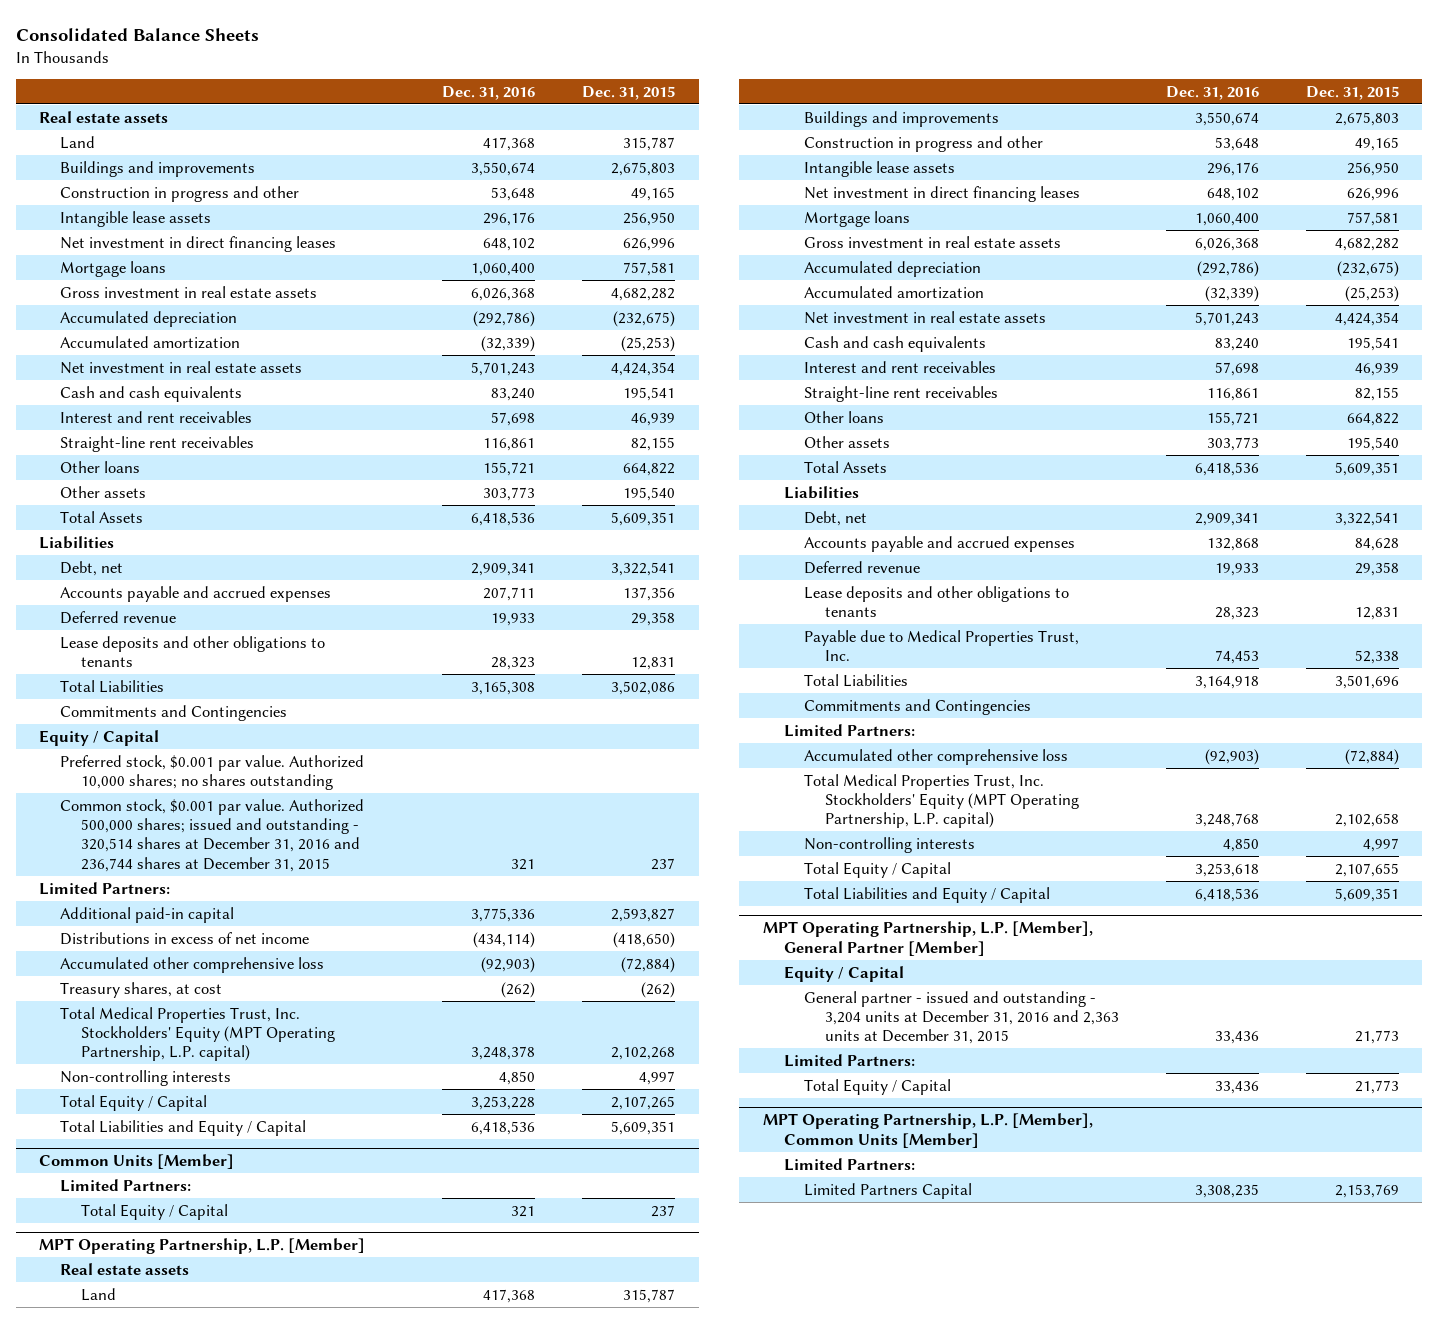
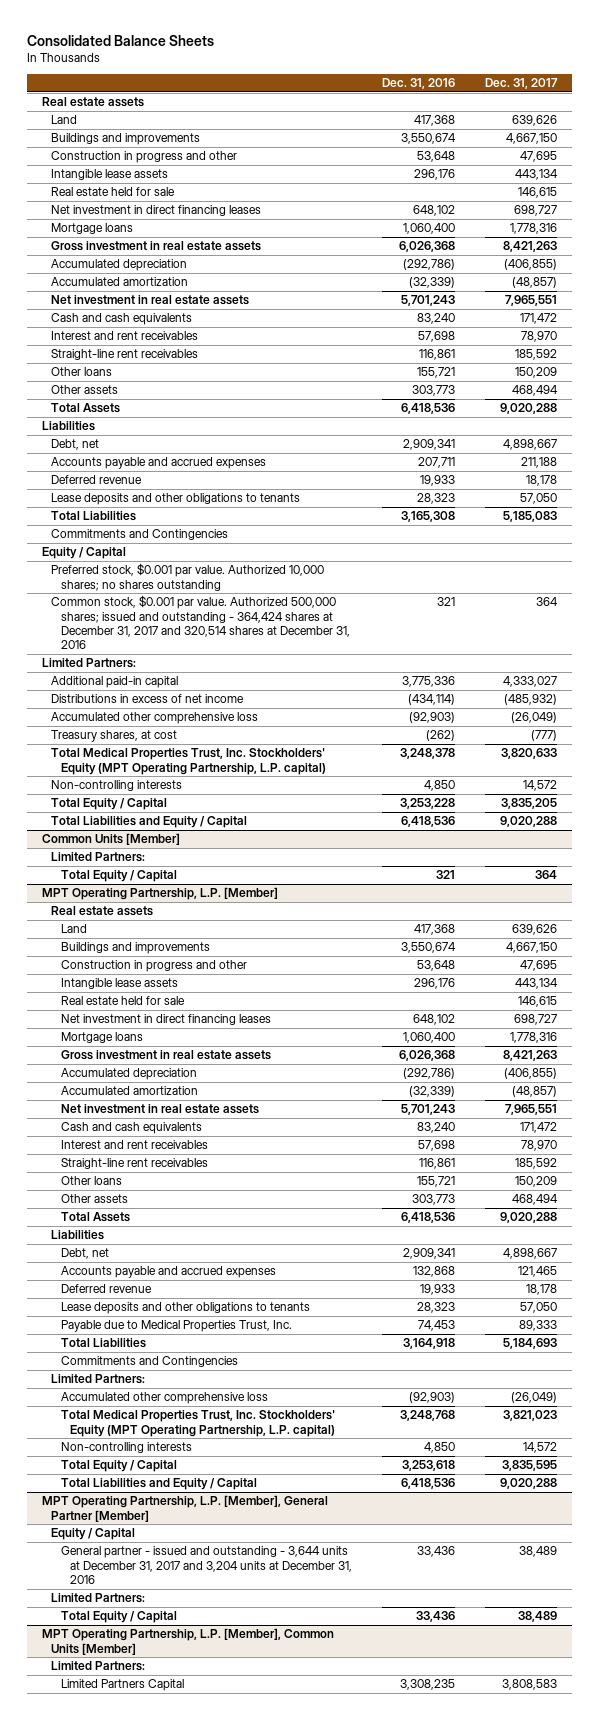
[582,85,676,100] Dec. 31, 2015 -> none
none -> [485,78,559,90] Dec. 31, 2017
none -> [51,187,176,197] Real estate held for sale
[59,798,364,872] Common stock, $0.001 par value. Authorized 500,000 shares; issued and outstanding - 320,514 shares at December 31, 2016 and 236,744 shares at December 31, 2015 -> [51,595,350,650] Common stock, $0.001 par value. Authorized 500,000 shares; issued and outstanding - 364,424 shares at December 31, 2017 and 320,514 shares at December 31, 2016
none -> [60,996,185,1006] Real estate held for sale
[804,990,1120,1045] General partner - issued and outstanding - 3,204 units at December 31, 2016 and 2,363 units at December 31, 2015 -> [60,1546,353,1584] General partner - issued and outstanding - 3,644 units at December 31, 2017 and 3,204 units at December 31, 2016

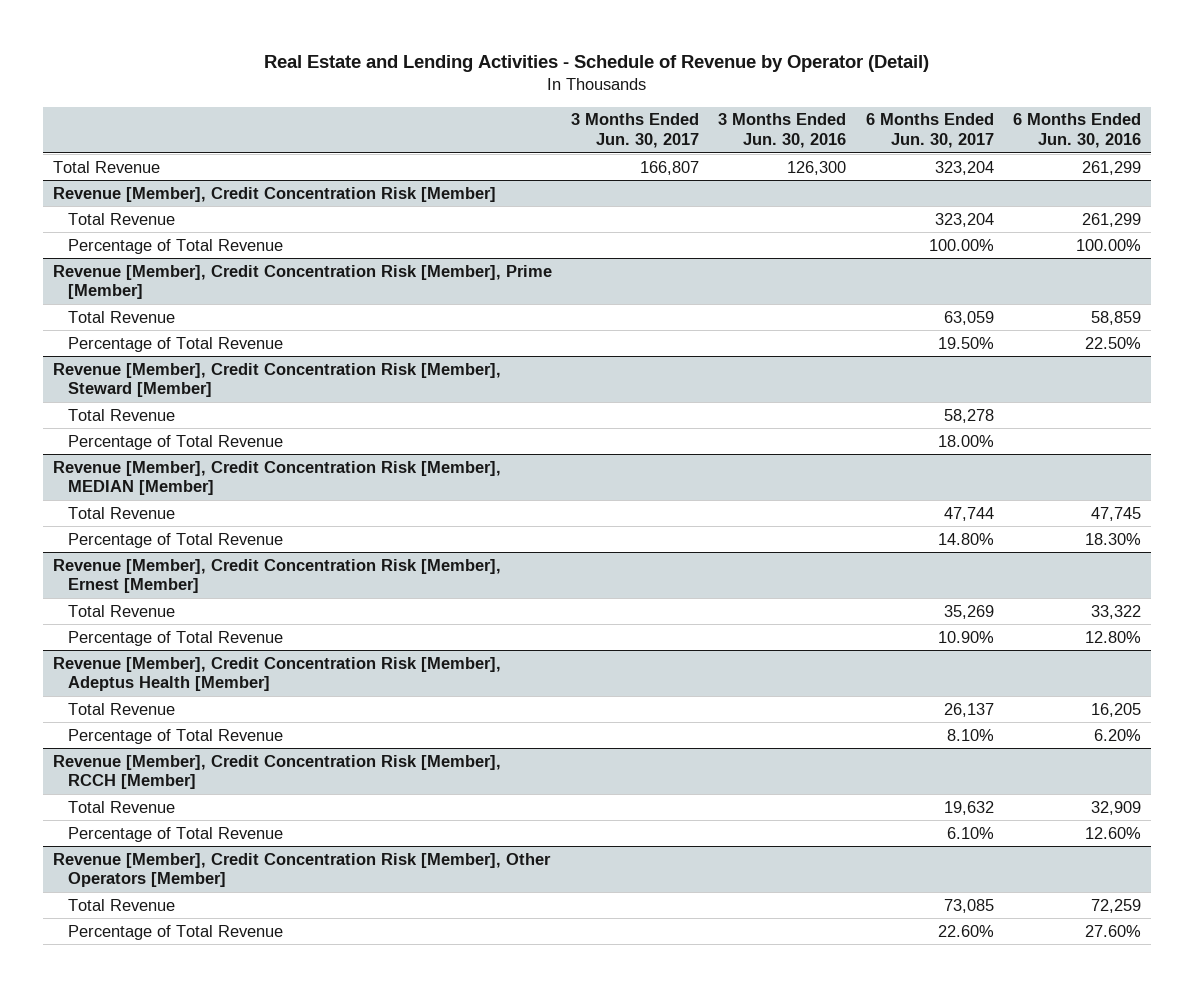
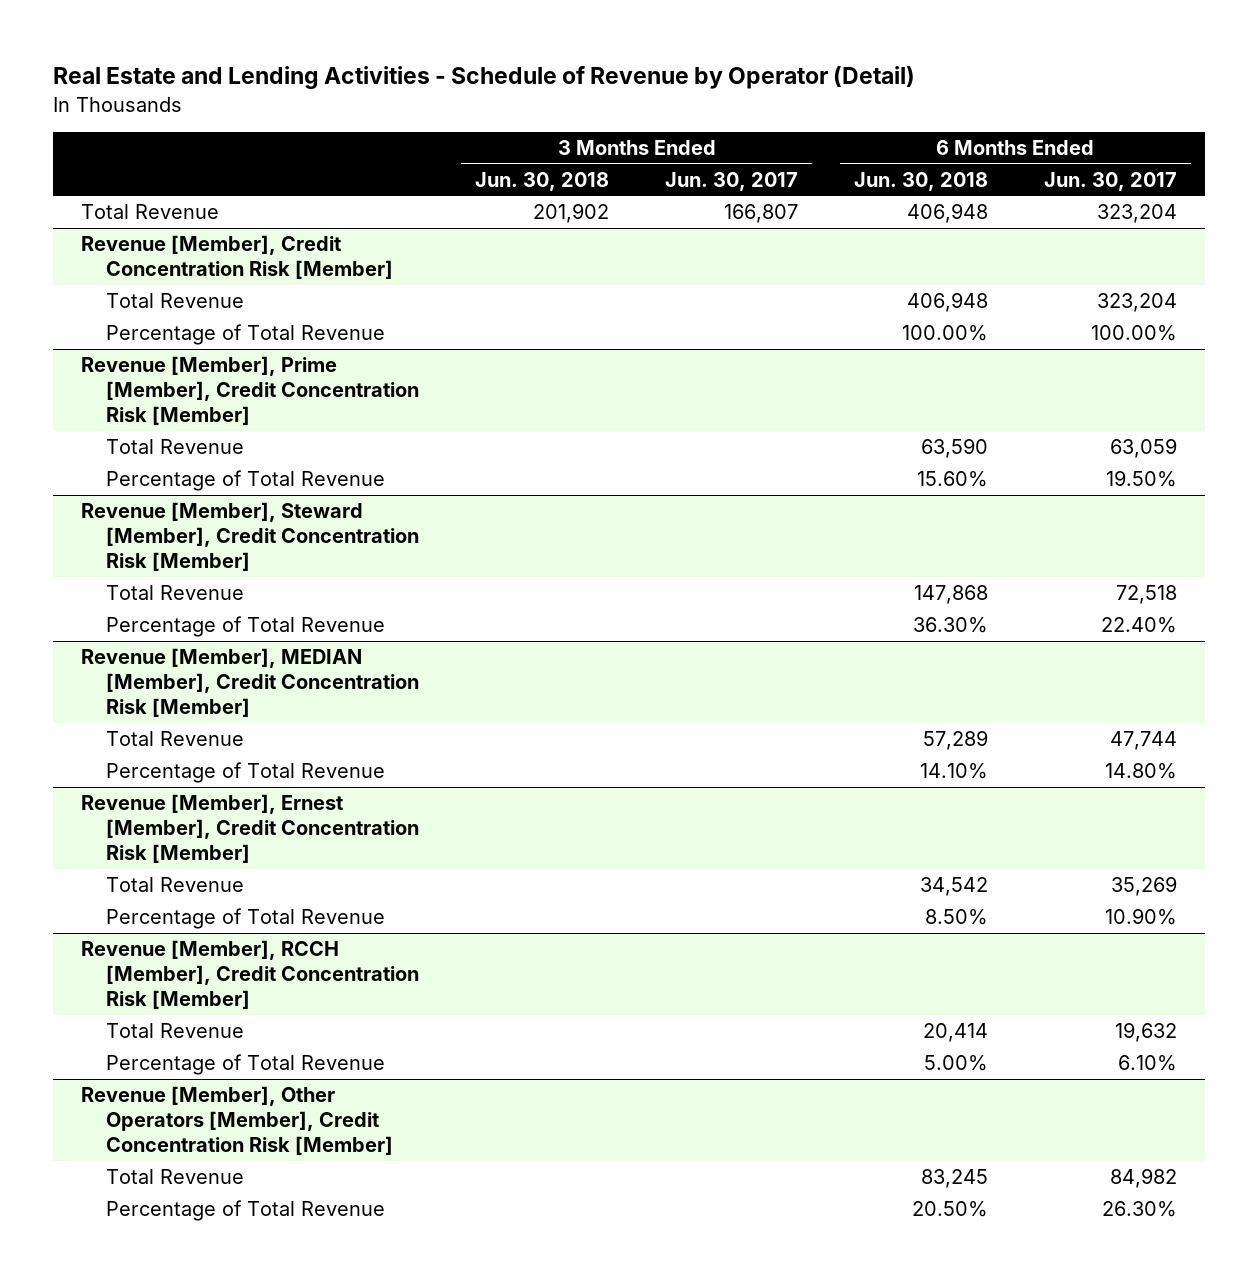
[718,113,847,149] 3 Months Ended Jun. 30, 2016 -> none
[1013,113,1142,149] 6 Months Ended Jun. 30, 2016 -> none
none -> [475,171,610,191] Jun. 30, 2018
none -> [854,171,989,191] Jun. 30, 2018
[52,264,552,300] Revenue [Member], Credit Concentration Risk [Member], Prime [Member] -> [81,356,420,426] Revenue [Member], Prime [Member], Credit Concentration Risk [Member]
[52,362,501,398] Revenue [Member], Credit Concentration Risk [Member], Steward [Member] -> [81,502,420,572] Revenue [Member], Steward [Member], Credit Concentration Risk [Member]
[943,408,994,423] 58,278 -> [1115,585,1177,605] 72,518
[937,434,994,447] 18.00% -> [1100,617,1177,634] 22.40%
[52,460,501,496] Revenue [Member], Credit Concentration Risk [Member], MEDIAN [Member] -> [81,648,420,718] Revenue [Member], MEDIAN [Member], Credit Concentration Risk [Member]
[52,558,501,594] Revenue [Member], Credit Concentration Risk [Member], Ernest [Member] -> [81,794,420,864] Revenue [Member], Ernest [Member], Credit Concentration Risk [Member]
[52,656,501,692] Revenue [Member], Credit Concentration Risk [Member], Adeptus Health [Member] -> none
[67,702,175,715] Total Revenue -> none
[67,728,283,744] Percentage of Total Revenue -> none
[52,754,501,790] Revenue [Member], Credit Concentration Risk [Member], RCCH [Member] -> [81,940,420,1010] Revenue [Member], RCCH [Member], Credit Concentration Risk [Member]
[52,852,551,888] Revenue [Member], Credit Concentration Risk [Member], Other Operators [Member] -> [81,1086,394,1156] Revenue [Member], Other Operators [Member], Credit Concentration Risk [Member]
[943,898,994,913] 73,085 -> [1109,1168,1177,1189] 84,982
[937,924,994,937] 22.60% -> [1101,1201,1177,1218] 26.30%

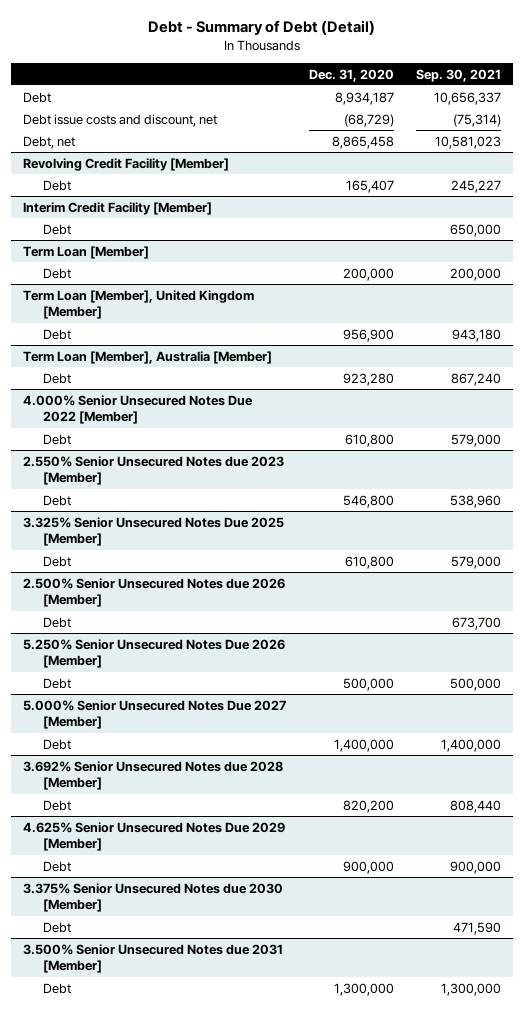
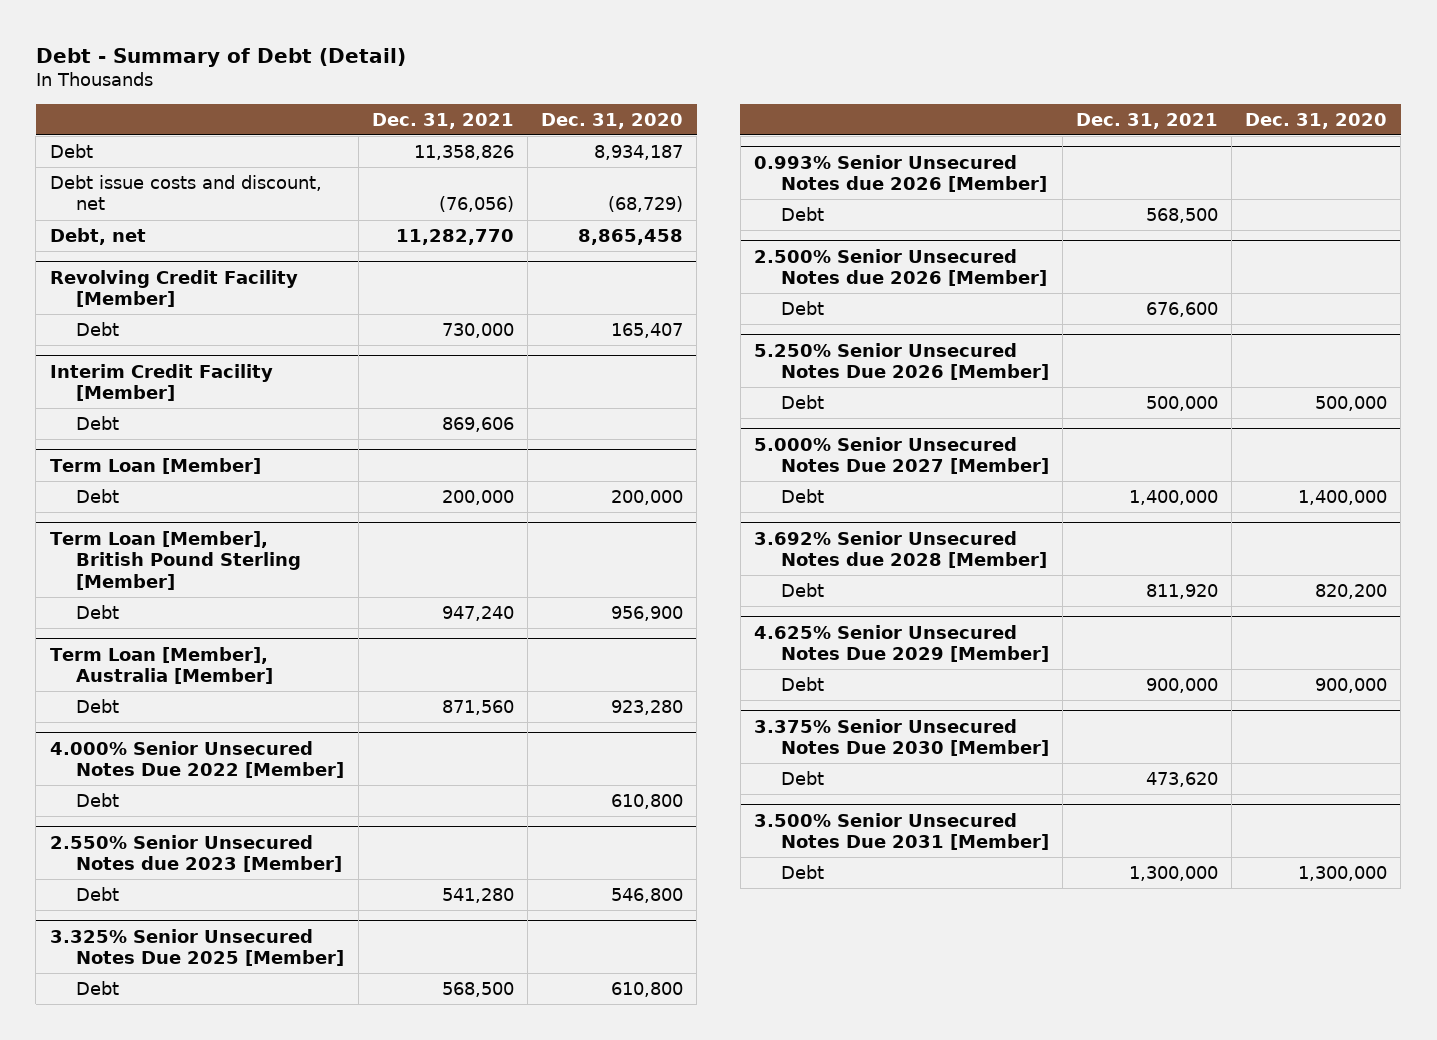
[416,68,502,82] Sep. 30, 2021 -> none
none -> [371,112,514,129] Dec. 31, 2021
[22,289,254,320] Term Loan [Member], United Kingdom [Member] -> none
none -> [49,530,302,590] Term Loan [Member], British Pound Sterling [Member]
none -> [753,154,1047,193] 0.993% Senior Unsecured Notes due 2026 [Member]
none -> [780,206,824,221] Debt
[22,882,283,913] 3.375% Senior Unsecured Notes due 2030 [Member] -> [753,718,1049,757] 3.375% Senior Unsecured Notes Due 2030 [Member]
[22,943,283,974] 3.500% Senior Unsecured Notes due 2031 [Member] -> [753,812,1049,851] 3.500% Senior Unsecured Notes Due 2031 [Member]

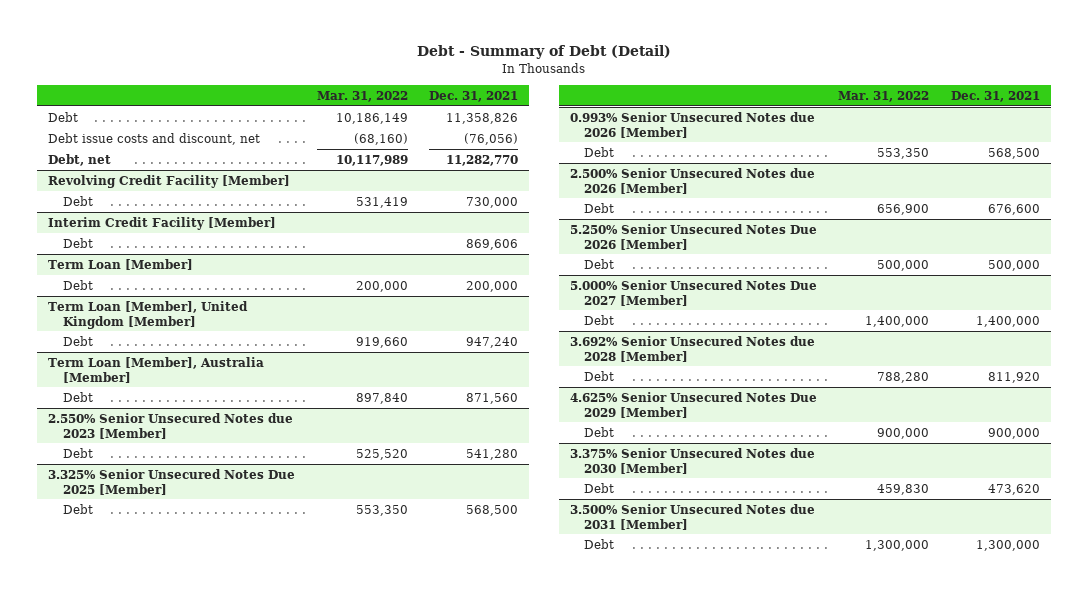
[541,112,684,129] Dec. 31, 2020 -> none
none -> [316,90,408,102] Mar. 31, 2022
[49,530,302,590] Term Loan [Member], British Pound Sterling [Member] -> none
none -> [48,300,249,329] Term Loan [Member], United Kingdom [Member]
[49,740,345,779] 4.000% Senior Unsecured Notes Due 2022 [Member] -> none
[76,792,120,807] Debt -> none
[753,718,1049,757] 3.375% Senior Unsecured Notes Due 2030 [Member] -> [569,447,815,474] 3.375% Senior Unsecured Notes due 2030 [Member]
[753,812,1049,851] 3.500% Senior Unsecured Notes Due 2031 [Member] -> [569,503,815,530] 3.500% Senior Unsecured Notes due 2031 [Member]

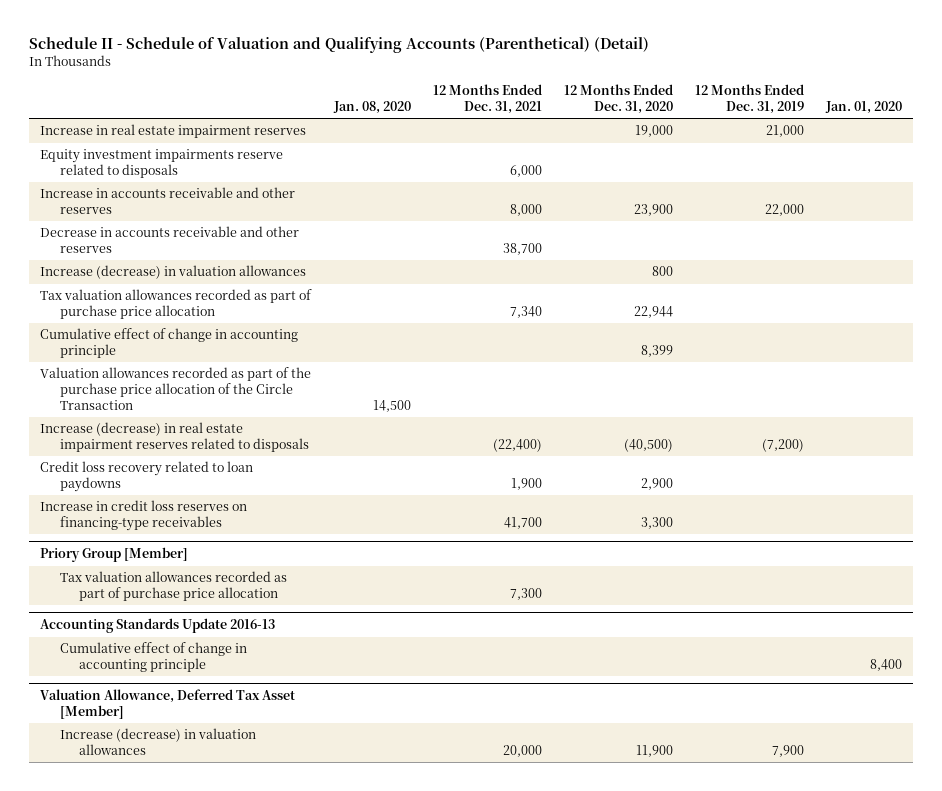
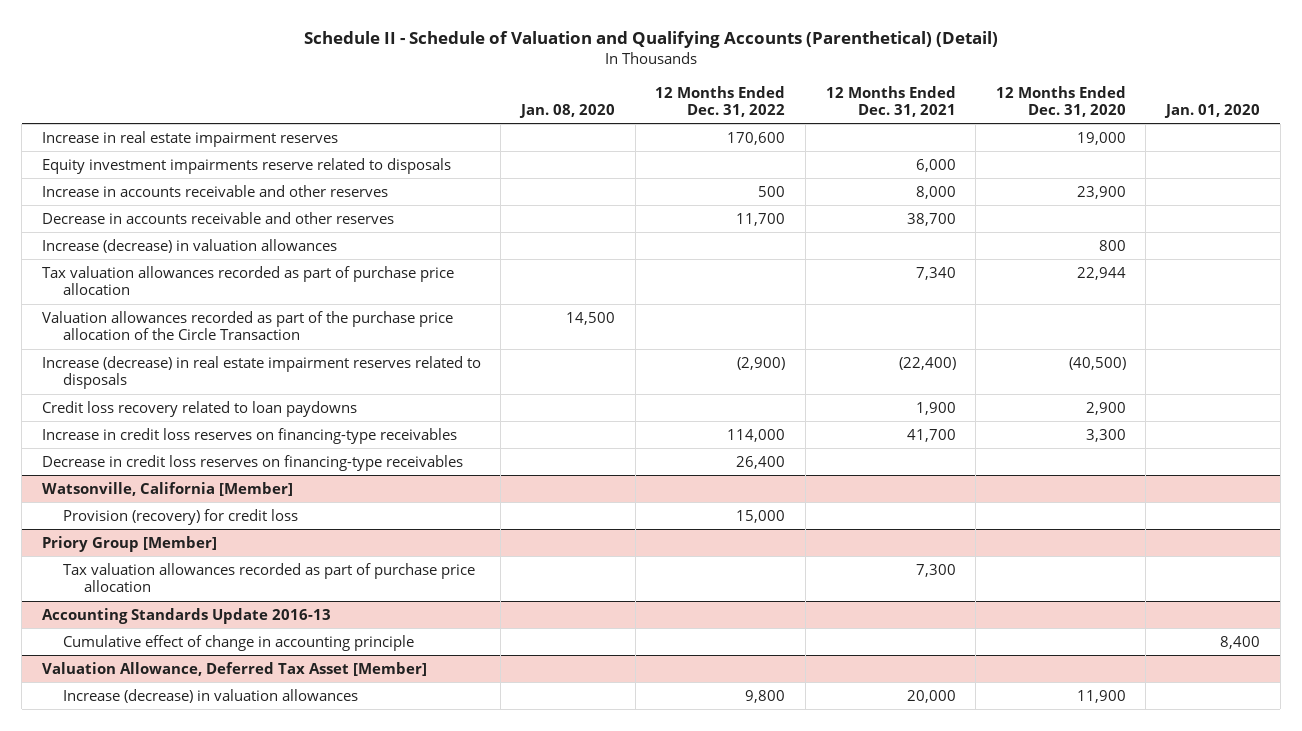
[694,84,804,114] 12 Months Ended Dec. 31, 2019 -> none
none -> [655,85,786,118] 12 Months Ended Dec. 31, 2022
[40,328,299,359] Cumulative effect of change in accounting principle -> none
none -> [41,454,463,471] Decrease in credit loss reserves on financing-type receivables
none -> [41,481,293,496] Watsonville, California [Member]
none -> [62,508,298,525] Provision (recovery) for credit loss

